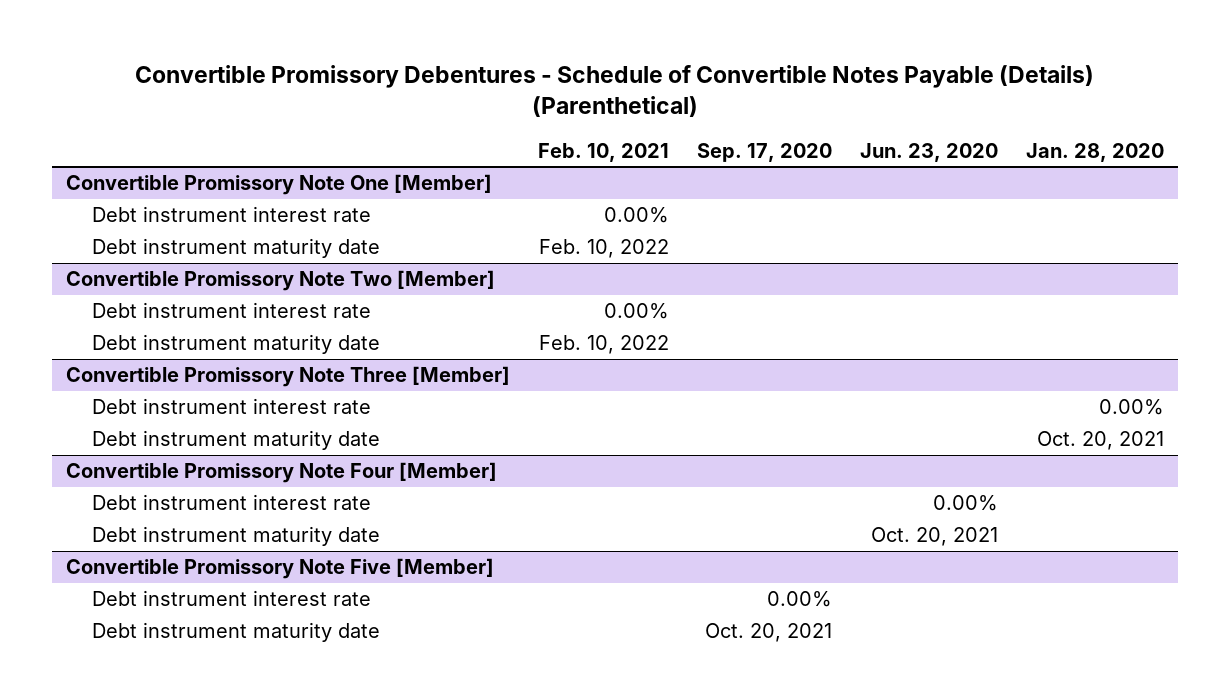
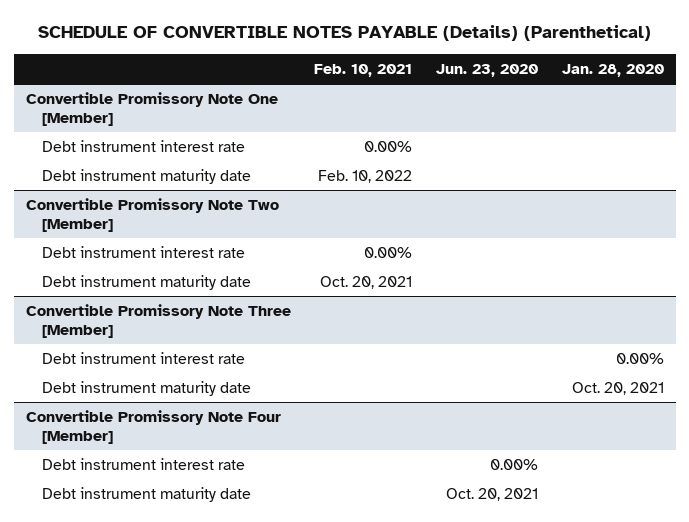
[134,65,1094,118] Convertible Promissory Debentures - Schedule of Convertible Notes Payable (Details) (Parenthetical) -> [37,25,651,42] SCHEDULE OF CONVERTIBLE NOTES PAYABLE (Details) (Parenthetical)
[696,142,832,162] Sep. 17, 2020 -> none
[539,335,670,355] Feb. 10, 2022 -> [320,276,413,290] Oct. 20, 2021
[66,558,495,580] Convertible Promissory Note Five [Member] -> none
[91,590,371,607] Debt instrument interest rate -> none
[91,622,380,643] Debt instrument maturity date -> none

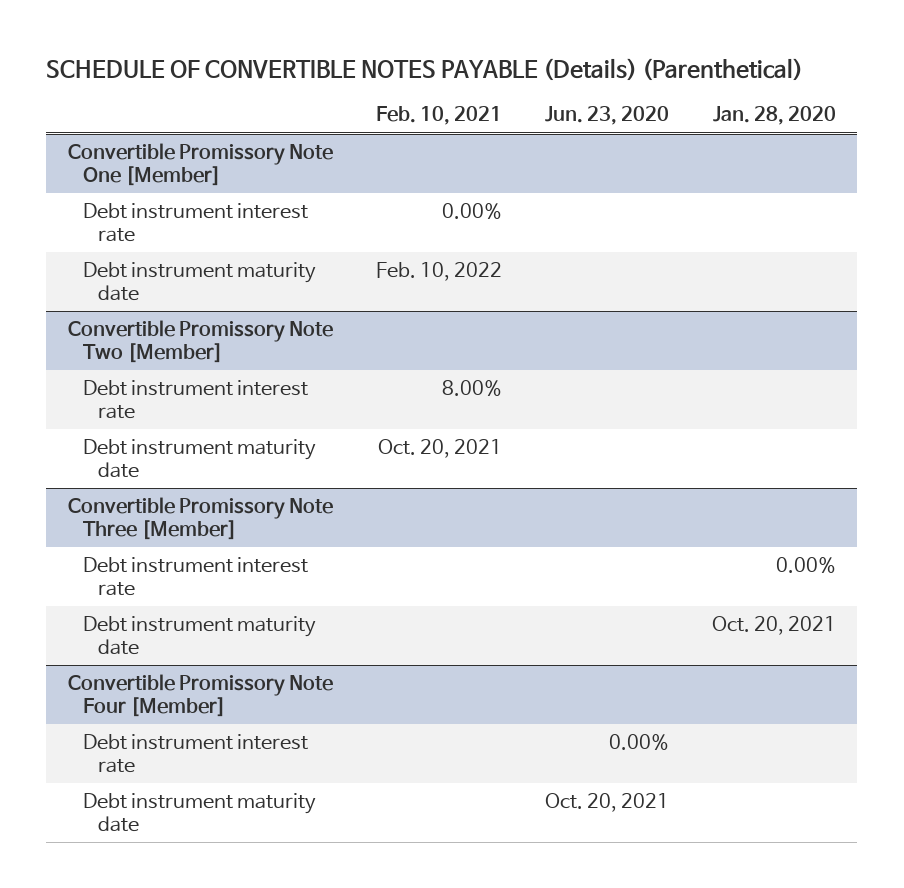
[364,247,413,259] 0.00% -> [441,380,502,397] 8.00%

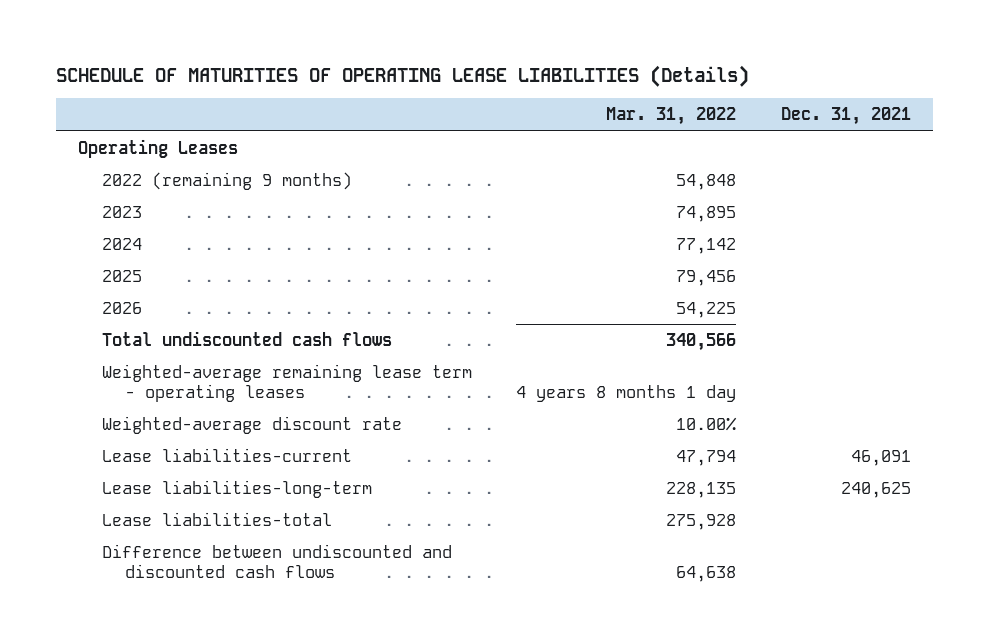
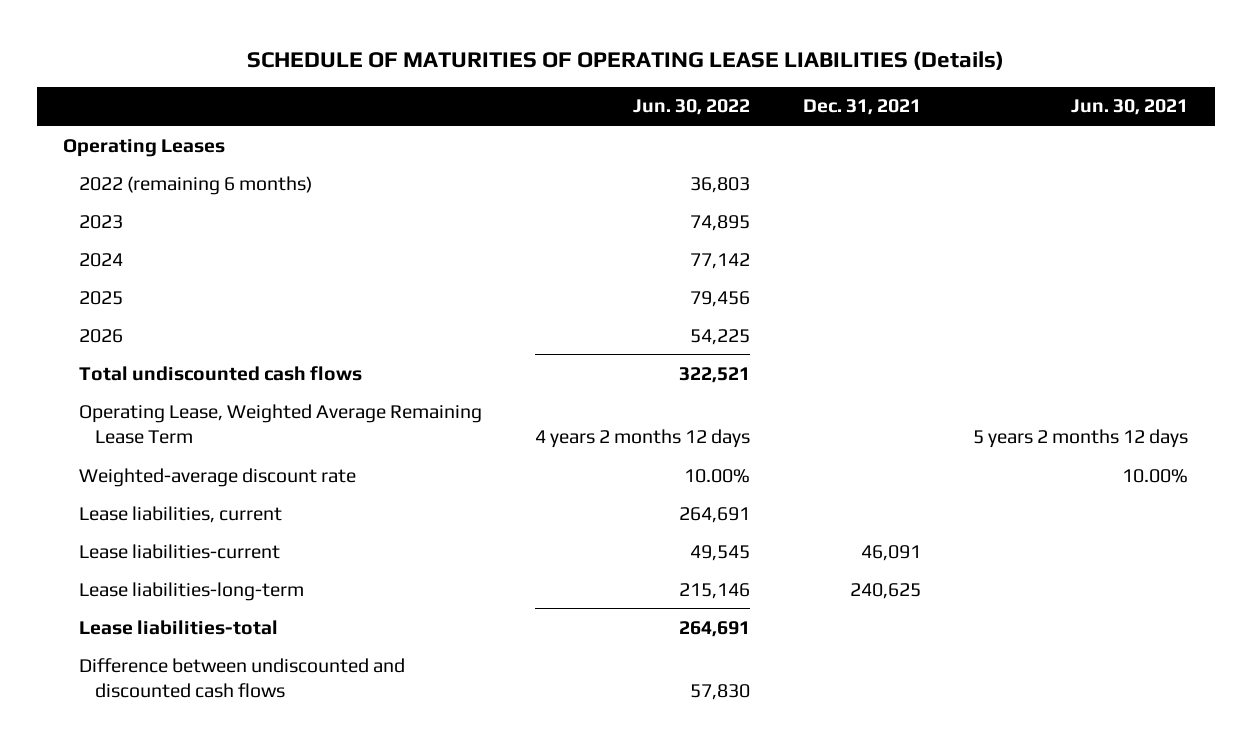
[606,107,737,126] Mar. 31, 2022 -> none
none -> [632,99,750,116] Jun. 30, 2022
none -> [1071,99,1189,116] Jun. 30, 2021
[101,171,352,190] 2022 (remaining 9 months) -> [79,175,313,195] 2022 (remaining 6 months)
[101,363,472,403] Weighted-average remaining lease term - operating leases -> [79,403,483,444] Operating Lease, Weighted Average Remaining Lease Term
none -> [79,505,283,523] Lease liabilities, current

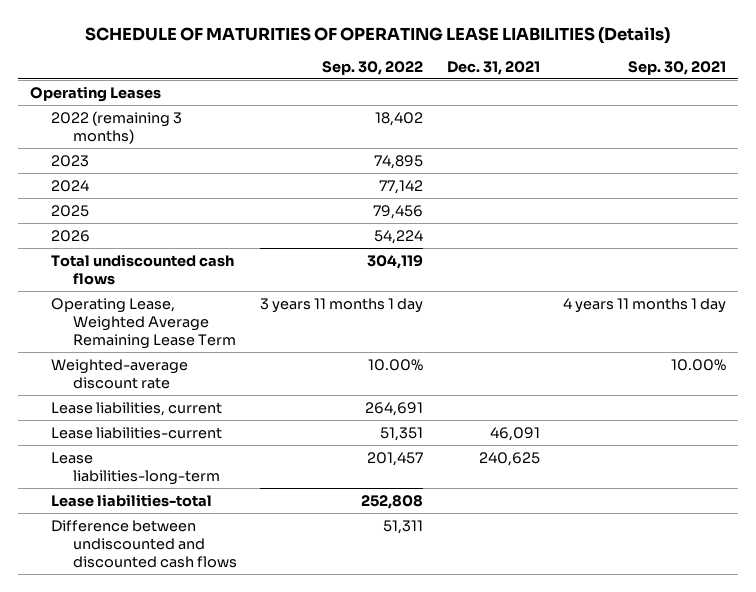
[632,99,750,116] Jun. 30, 2022 -> none
[1071,99,1189,116] Jun. 30, 2021 -> none
none -> [322,60,424,75] Sep. 30, 2022
none -> [628,60,727,75] Sep. 30, 2021
[79,175,313,195] 2022 (remaining 6 months) -> [51,110,183,144] 2022 (remaining 3 months)

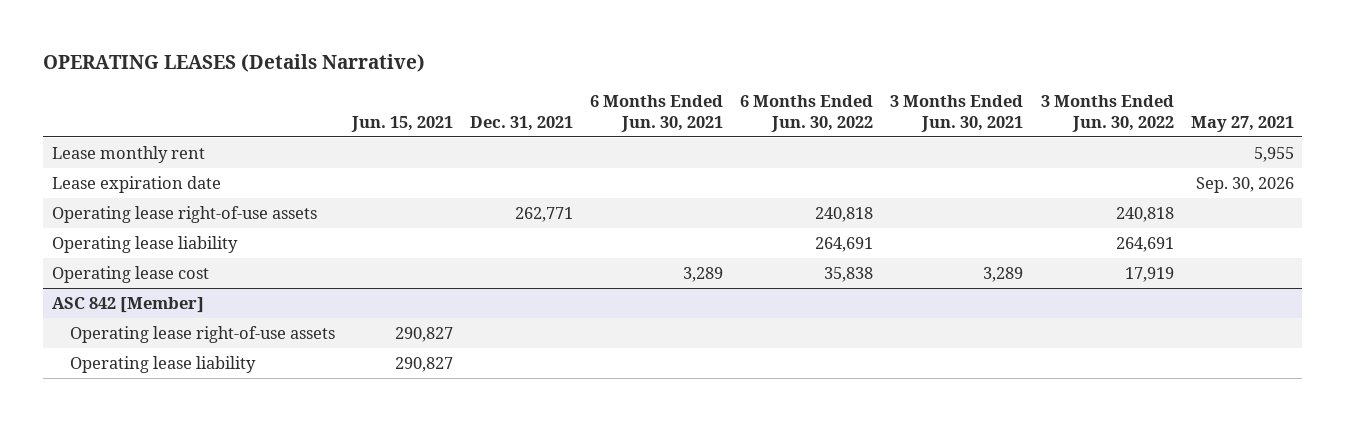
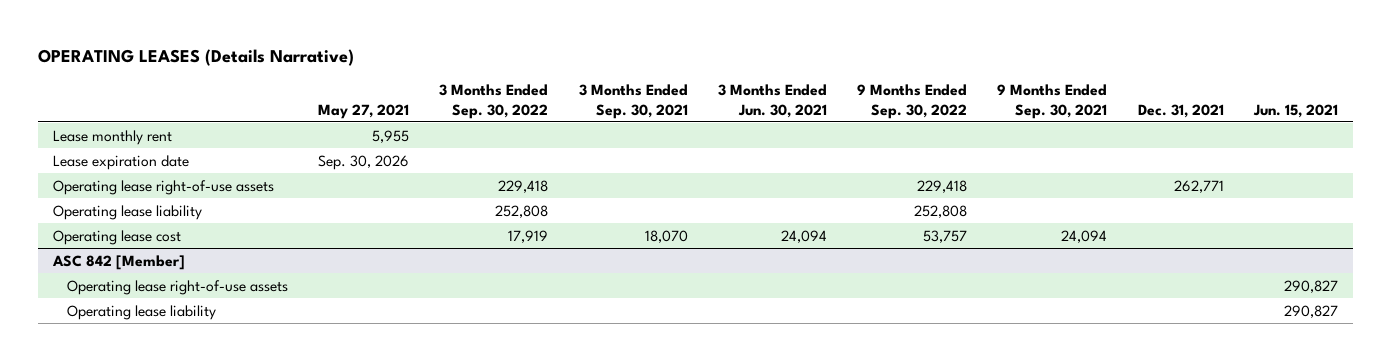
[590,94,724,132] 6 Months Ended Jun. 30, 2021 -> none
[740,94,874,132] 6 Months Ended Jun. 30, 2022 -> none
[1040,94,1174,132] 3 Months Ended Jun. 30, 2022 -> none
none -> [439,84,549,119] 3 Months Ended Sep. 30, 2022
none -> [578,84,688,119] 3 Months Ended Sep. 30, 2021
none -> [857,84,968,119] 9 Months Ended Sep. 30, 2022
none -> [997,84,1108,119] 9 Months Ended Sep. 30, 2021
[983,267,1024,283] 3,289 -> [780,229,827,243] 24,094

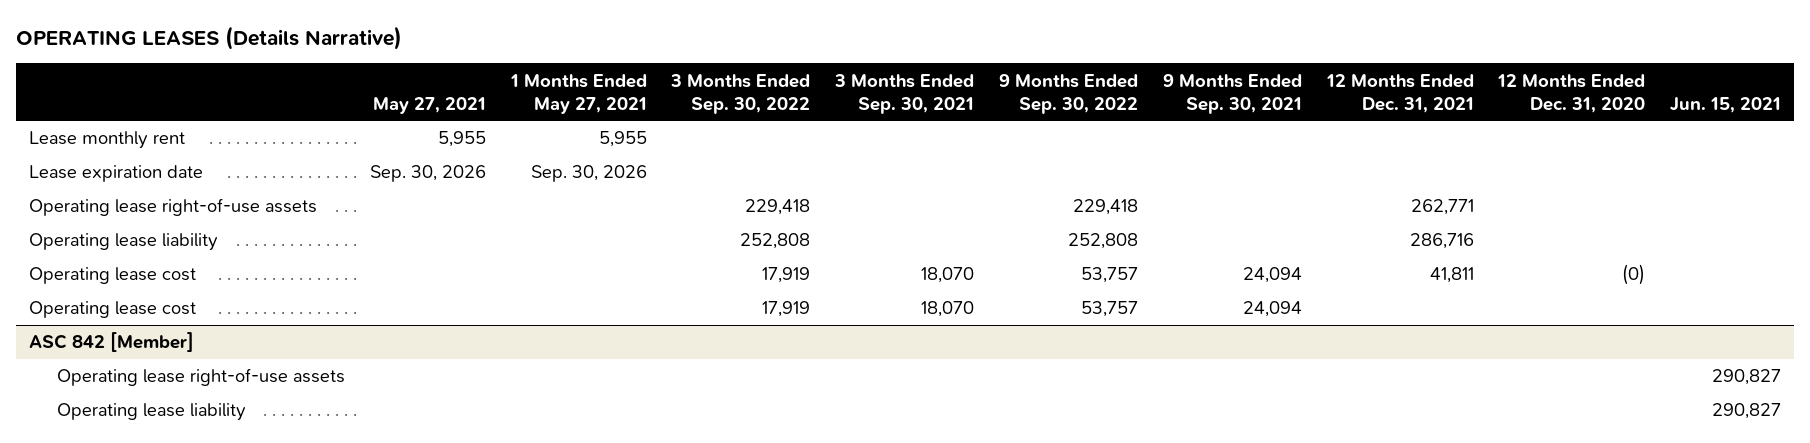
[717,84,827,118] 3 Months Ended Jun. 30, 2021 -> none
[1137,103,1224,118] Dec. 31, 2021 -> none
none -> [509,73,647,114] 1 Months Ended May 27, 2021
none -> [1325,73,1474,113] 12 Months Ended Dec. 31, 2021
none -> [1497,73,1646,113] 12 Months Ended Dec. 31, 2020
none -> [28,301,196,319] Operating lease cost

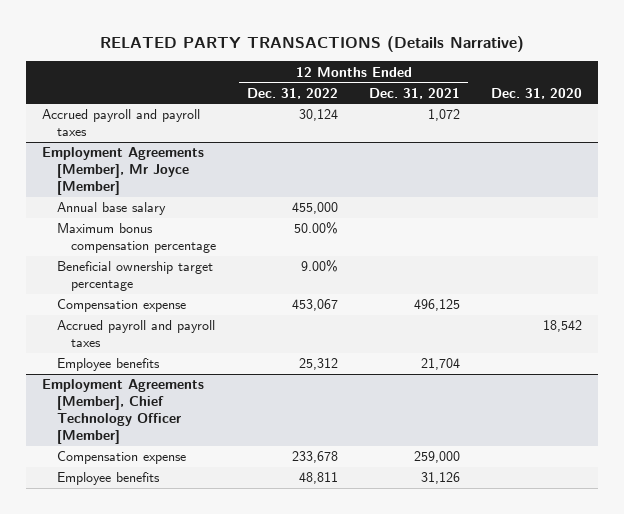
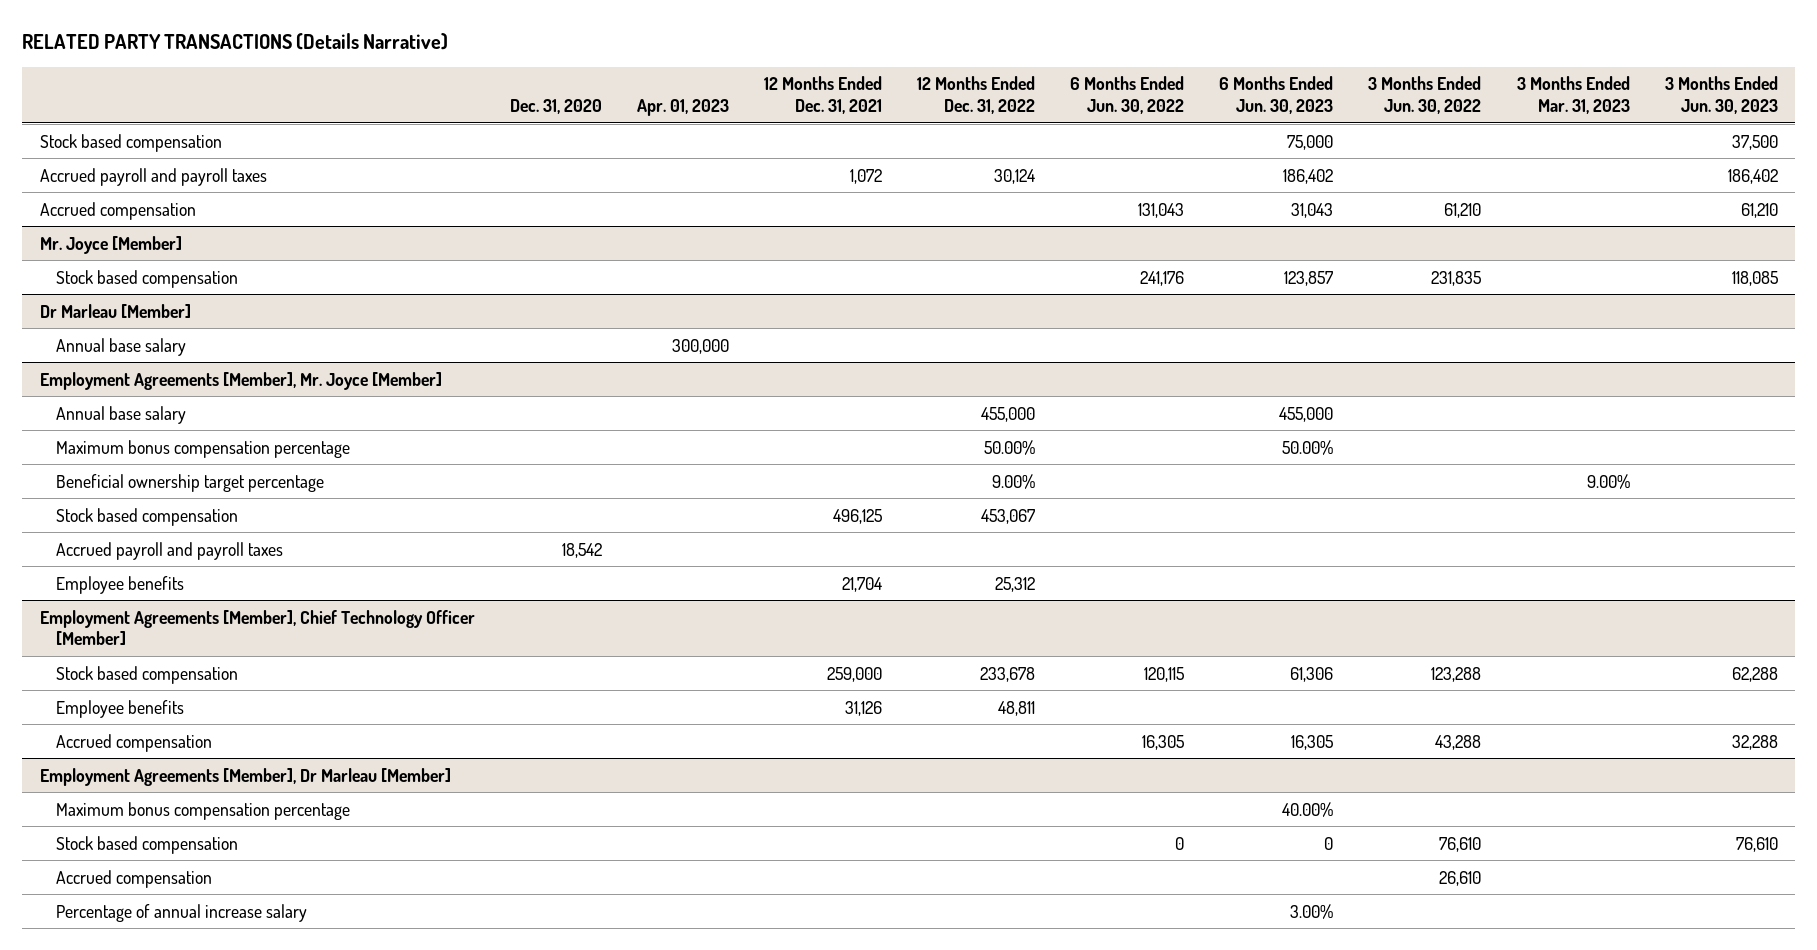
none -> [636,98,729,116] Apr. 01, 2023
none -> [1070,76,1185,114] 6 Months Ended Jun. 30, 2022
none -> [1219,76,1334,114] 6 Months Ended Jun. 30, 2023
none -> [1368,76,1482,114] 3 Months Ended Jun. 30, 2022
none -> [1516,76,1630,114] 3 Months Ended Mar. 31, 2023
none -> [1664,76,1778,114] 3 Months Ended Jun. 30, 2023
none -> [39,133,222,152] Stock based compensation
none -> [39,201,196,220] Accrued compensation
none -> [39,235,182,254] Mr. Joyce [Member]
none -> [56,269,239,288] Stock based compensation
none -> [39,303,191,318] Dr Marleau [Member]
none -> [56,337,187,356] Annual base salary
[41,147,204,196] Employment Agreements [Member], Mr Joyce [Member] -> [39,371,442,390] Employment Agreements [Member], Mr. Joyce [Member]
[56,299,186,313] Compensation expense -> [56,507,239,526] Stock based compensation
[56,451,186,465] Compensation expense -> [56,665,239,684] Stock based compensation
none -> [56,733,213,752] Accrued compensation
none -> [39,767,451,786] Employment Agreements [Member], Dr Marleau [Member]
none -> [56,801,351,820] Maximum bonus compensation percentage
none -> [56,835,239,854] Stock based compensation
none -> [56,869,213,888] Accrued compensation
none -> [56,903,308,922] Percentage of annual increase salary

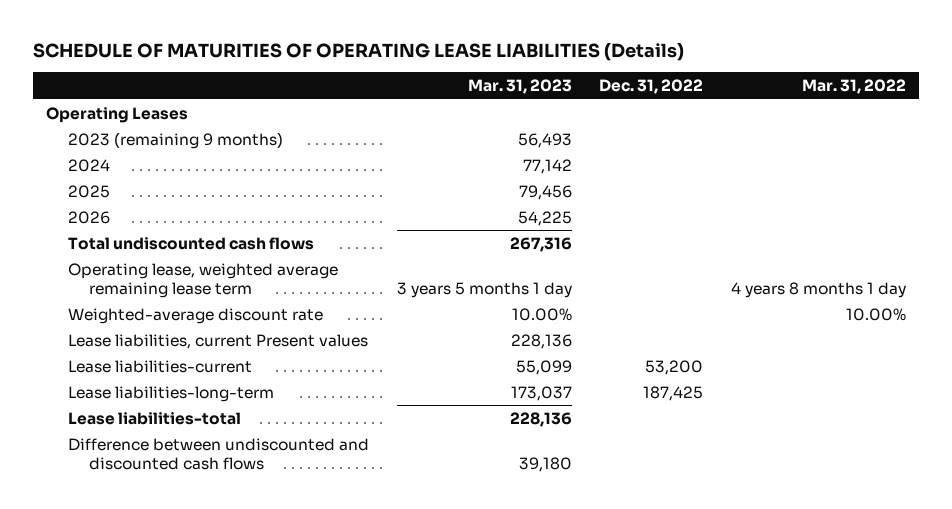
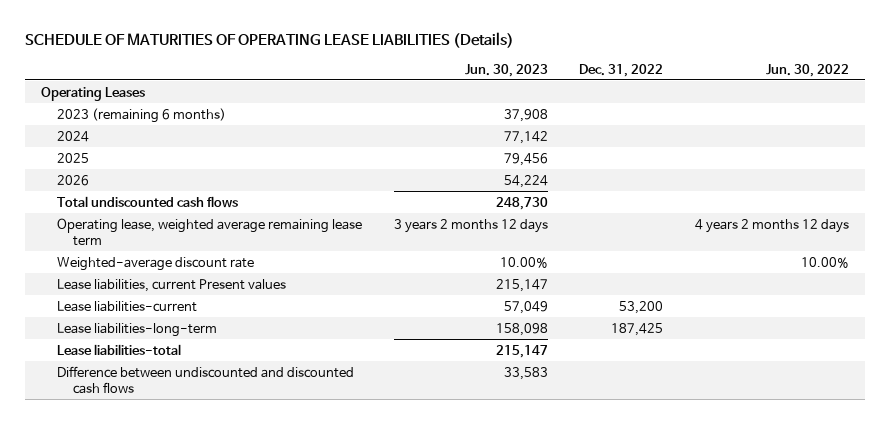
[467,78,572,94] Mar. 31, 2023 -> none
[801,78,906,94] Mar. 31, 2022 -> none
none -> [464,63,548,77] Jun. 30, 2023
none -> [766,63,850,77] Jun. 30, 2022
[67,131,283,149] 2023 (remaining 9 months) -> [56,107,226,123] 2023 (remaining 6 months)

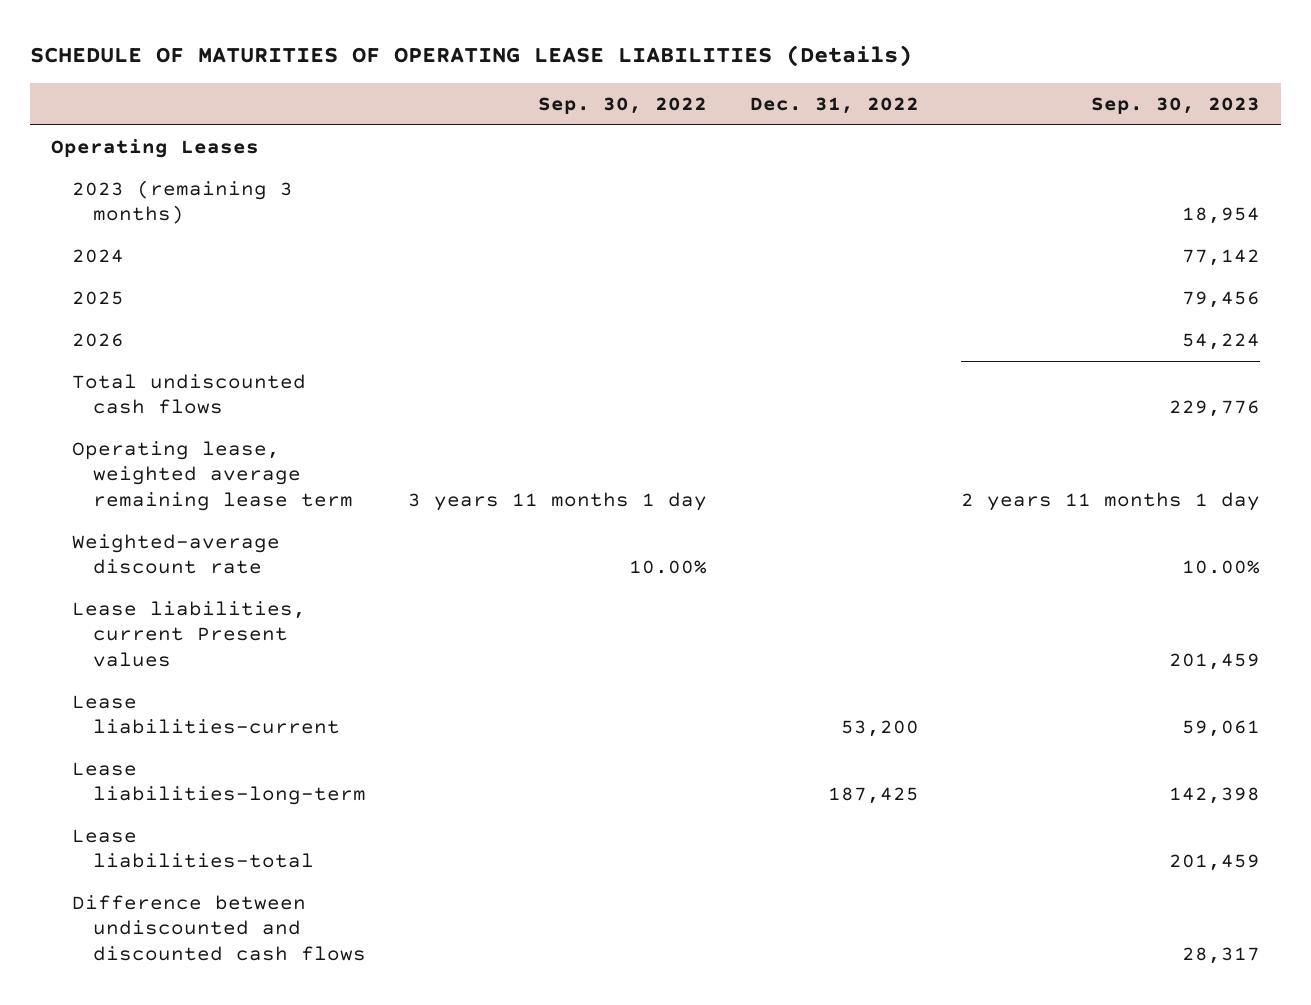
[464,63,548,77] Jun. 30, 2023 -> none
[766,63,850,77] Jun. 30, 2022 -> none
none -> [538,96,708,114] Sep. 30, 2022
none -> [1091,96,1261,114] Sep. 30, 2023
[56,107,226,123] 2023 (remaining 6 months) -> [71,180,293,225] 2023 (remaining 3 months)

